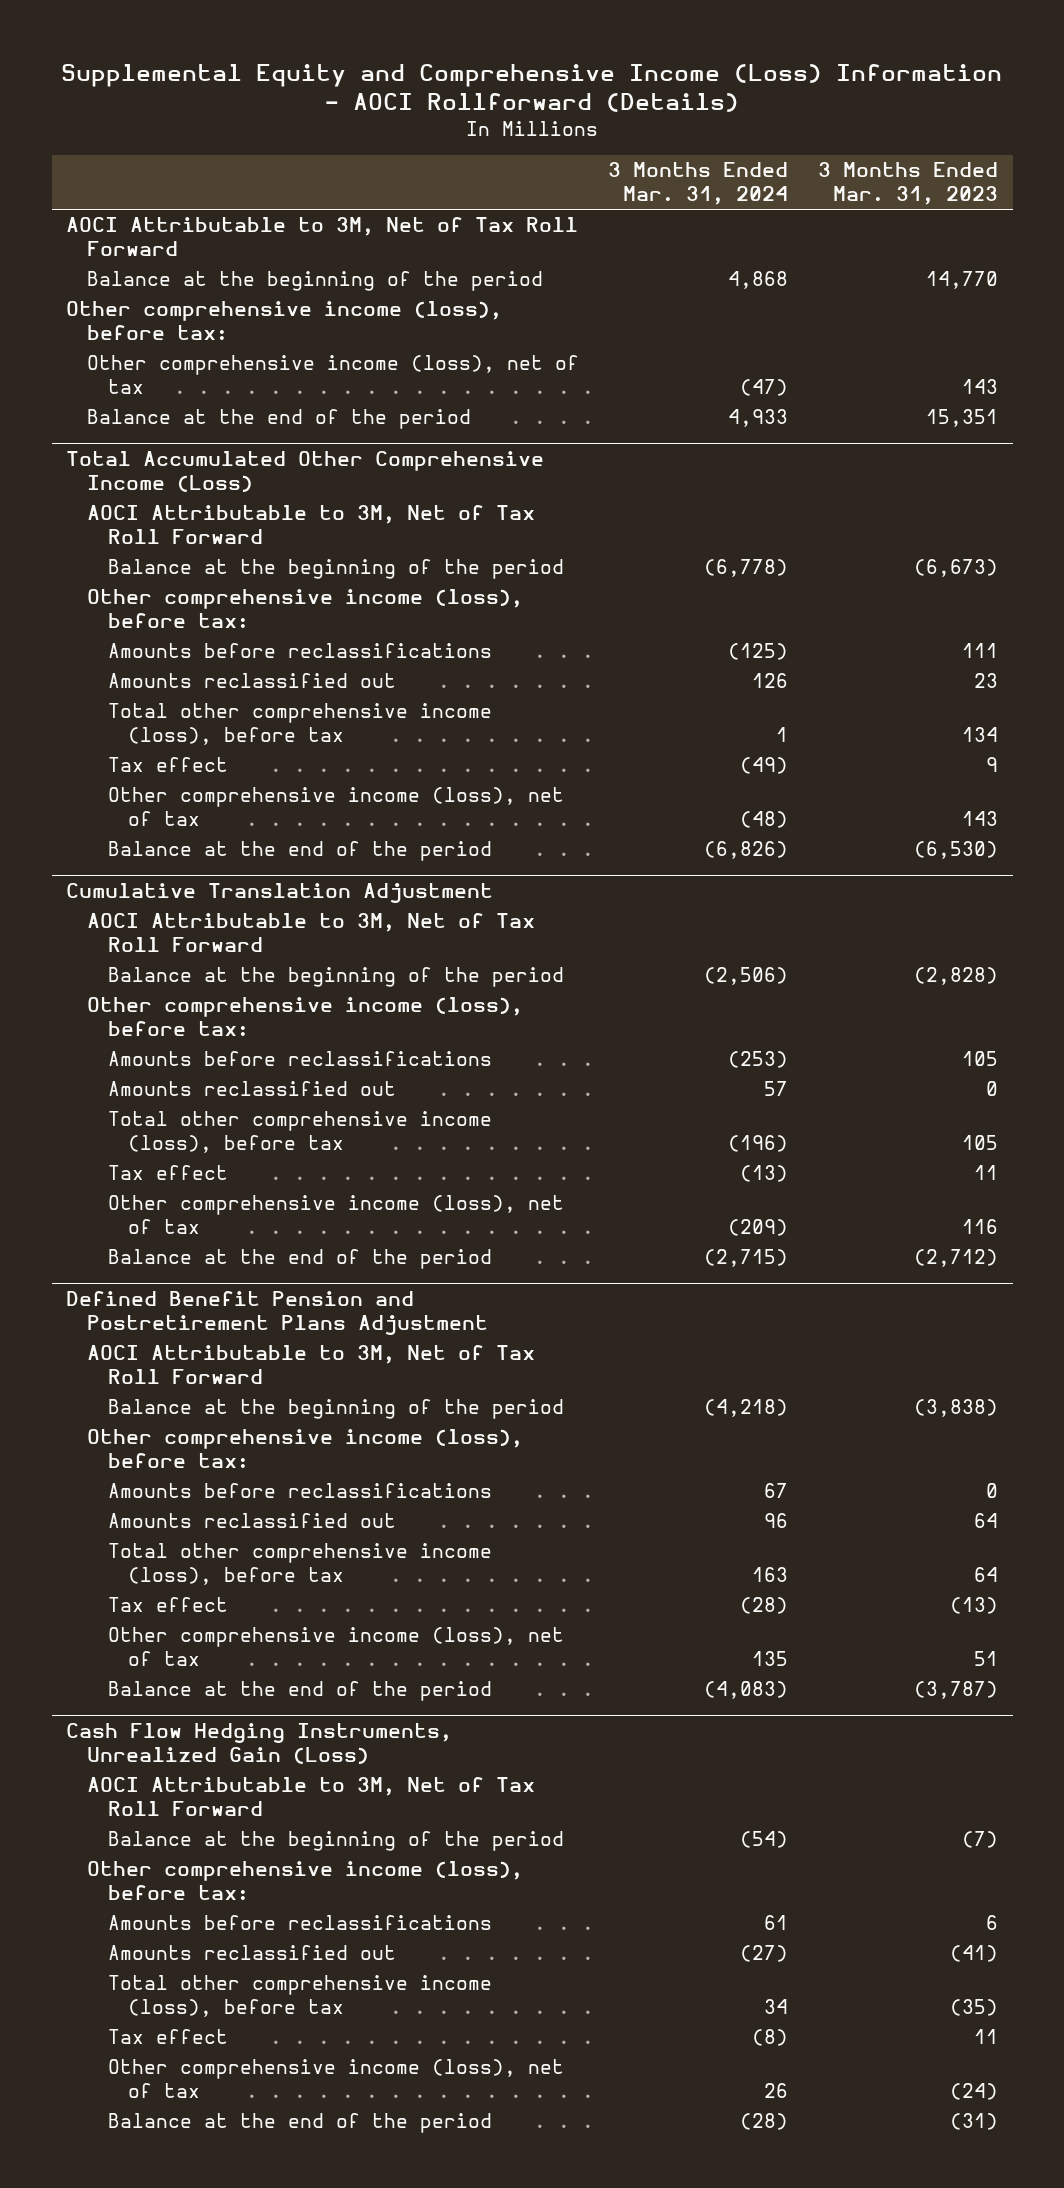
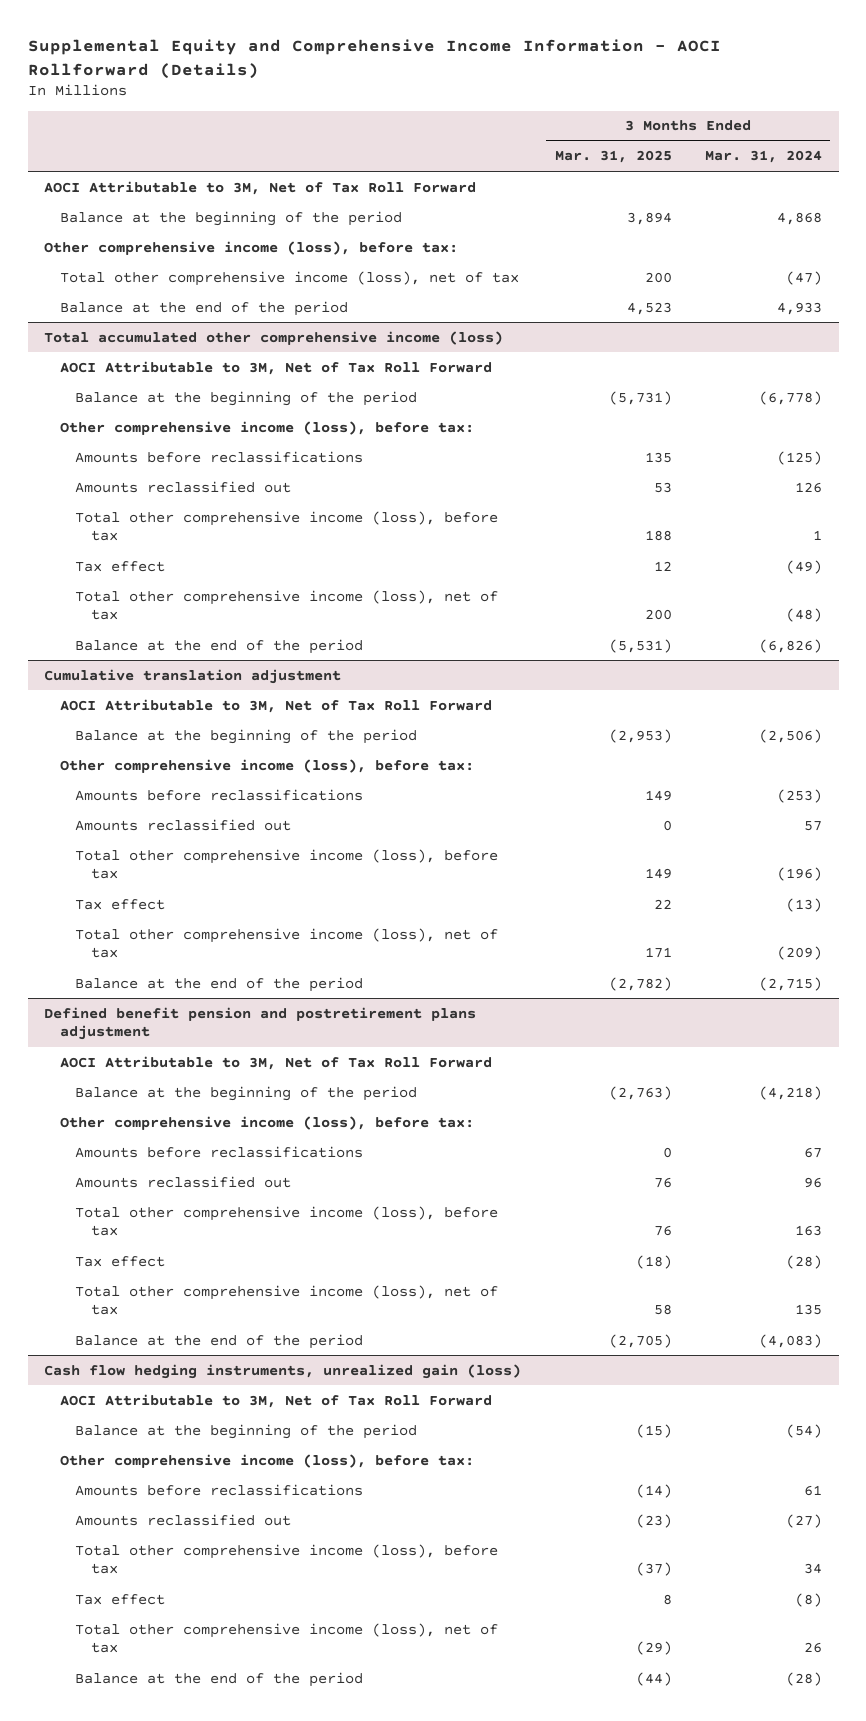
[61,64,1003,113] Supplemental Equity and Comprehensive Income (Loss) Information - AOCI Rollforward (Details) -> [27,39,721,79] Supplemental Equity and Comprehensive Income Information - AOCI Rollforward (Details)
[817,162,998,206] 3 Months Ended Mar. 31, 2023 -> none
none -> [554,150,672,164] Mar. 31, 2025
[86,355,579,395] Other comprehensive income (loss), net of tax -> [59,270,519,286] Total other comprehensive income (loss), net of tax
[66,451,545,492] Total Accumulated Other Comprehensive Income (Loss) -> [44,330,504,345] Total accumulated other comprehensive income (loss)
[107,787,564,827] Other comprehensive income (loss), net of tax -> [75,589,499,621] Total other comprehensive income (loss), net of tax
[66,883,494,904] Cumulative Translation Adjustment -> [44,668,342,684] Cumulative translation adjustment
[107,1195,564,1235] Other comprehensive income (loss), net of tax -> [75,927,499,959] Total other comprehensive income (loss), net of tax
[66,1291,488,1335] Defined Benefit Pension and Postretirement Plans Adjustment -> [44,1006,477,1041] Defined benefit pension and postretirement plans adjustment
[107,1627,564,1667] Other comprehensive income (loss), net of tax -> [75,1284,499,1316] Total other comprehensive income (loss), net of tax
[66,1723,453,1764] Cash Flow Hedging Instruments, Unrealized Gain (Loss) -> [44,1363,522,1379] Cash flow hedging instruments, unrealized gain (loss)
[107,2059,564,2099] Other comprehensive income (loss), net of tax -> [75,1622,499,1654] Total other comprehensive income (loss), net of tax

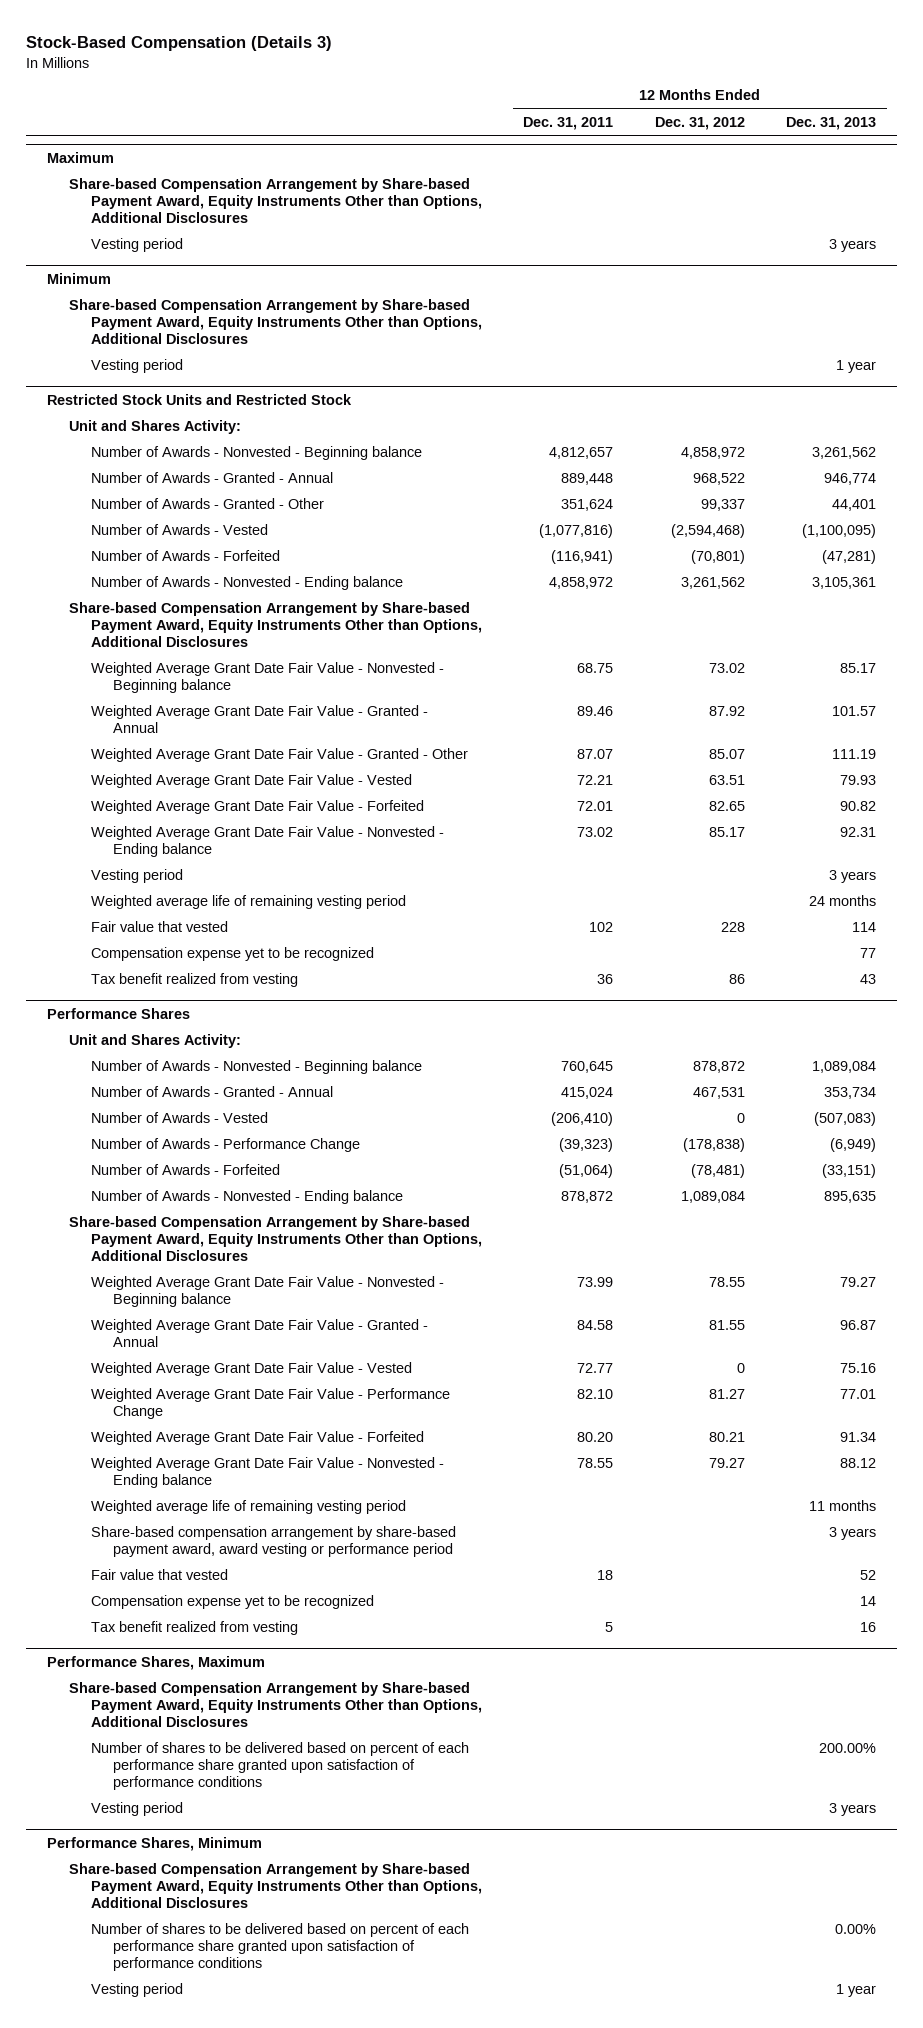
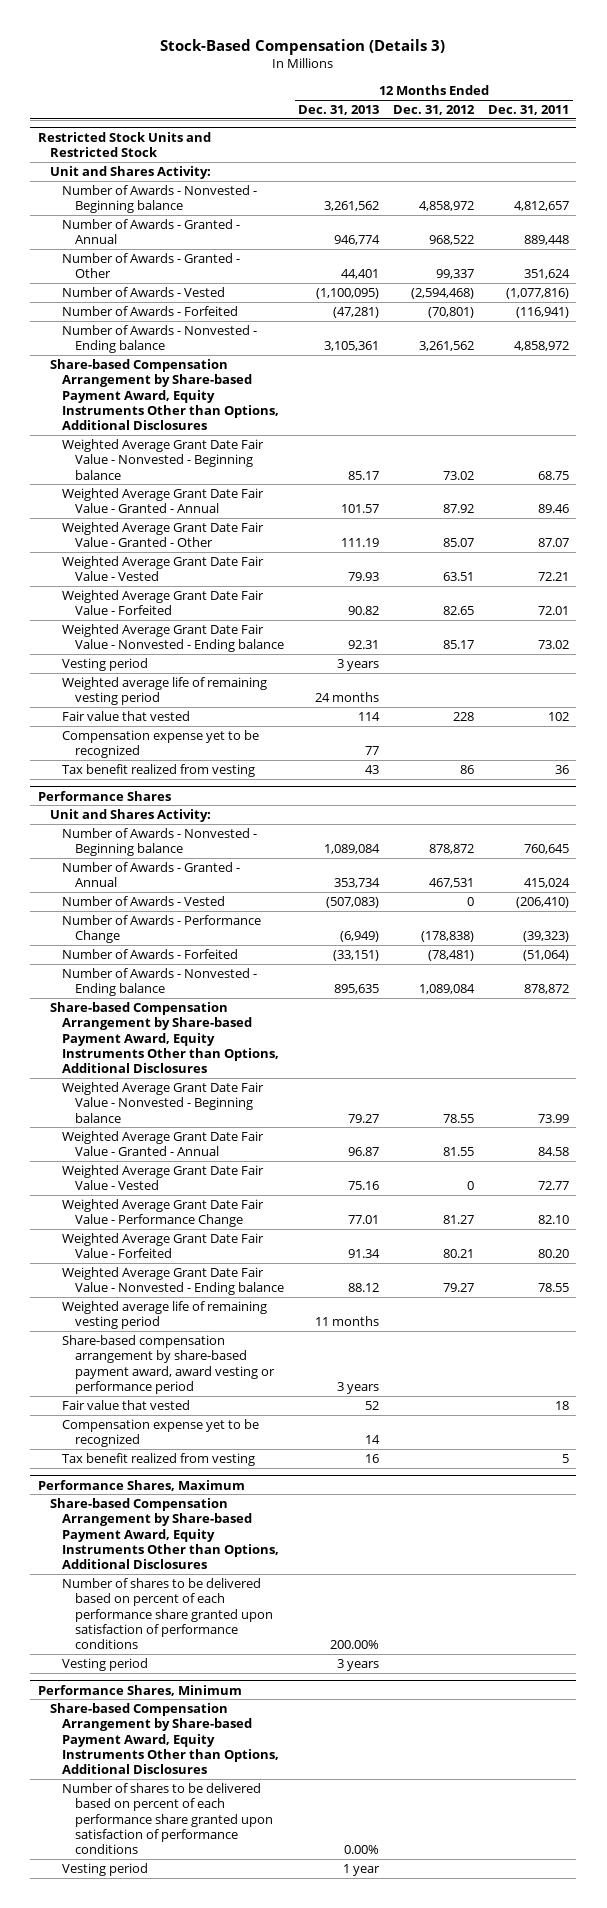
[46,151,114,163] Maximum -> none
[68,178,482,223] Share-based Compensation Arrangement by Share-based Payment Award, Equity Instruments Other than Options, Additional Disclosures -> none
[90,238,183,253] Vesting period -> none
[46,272,111,284] Minimum -> none
[68,299,482,344] Share-based Compensation Arrangement by Share-based Payment Award, Equity Instruments Other than Options, Additional Disclosures -> none
[90,359,183,374] Vesting period -> none

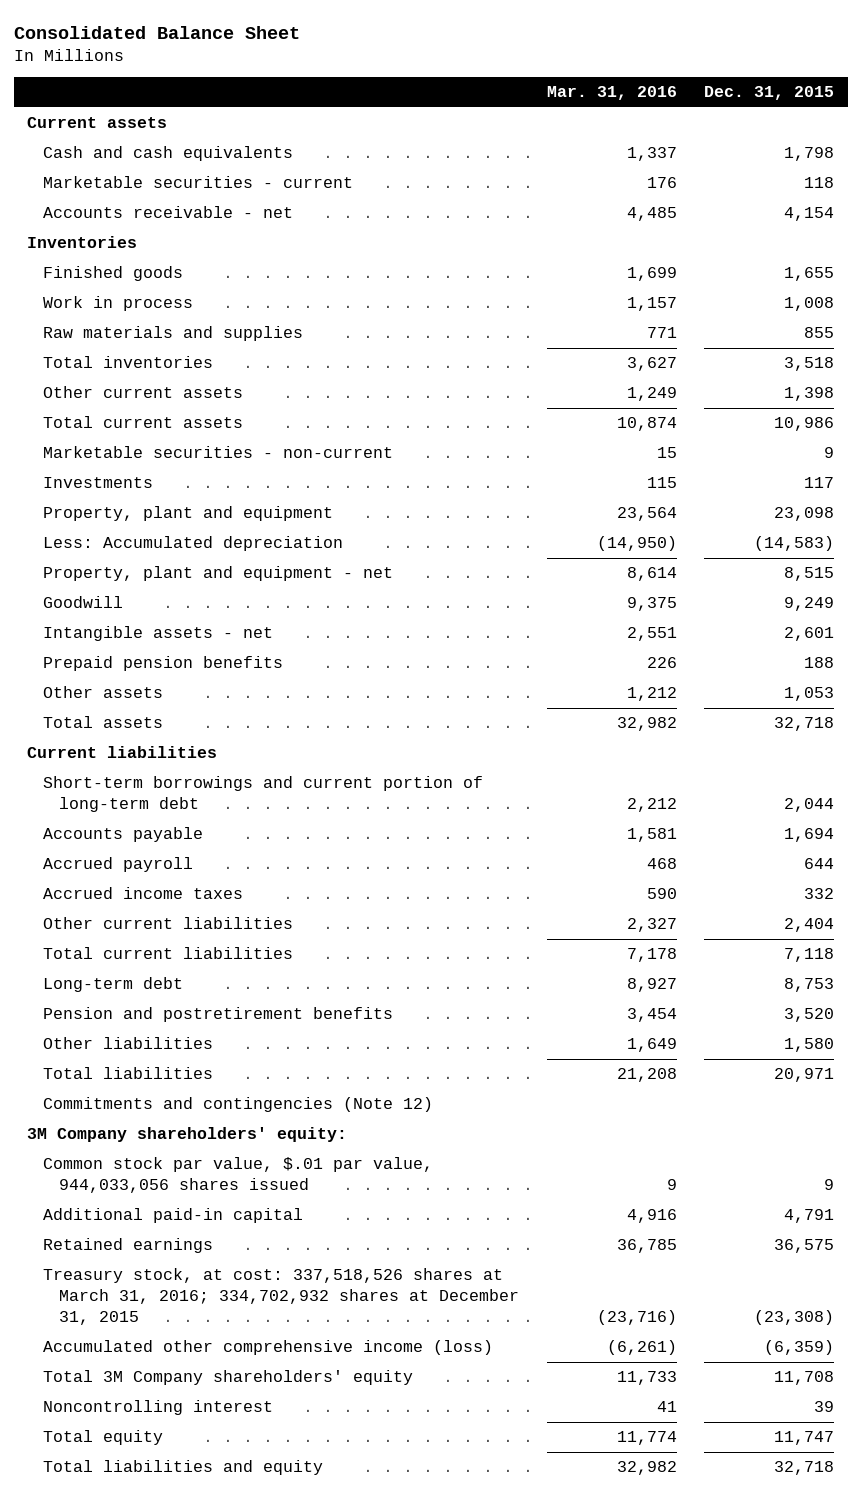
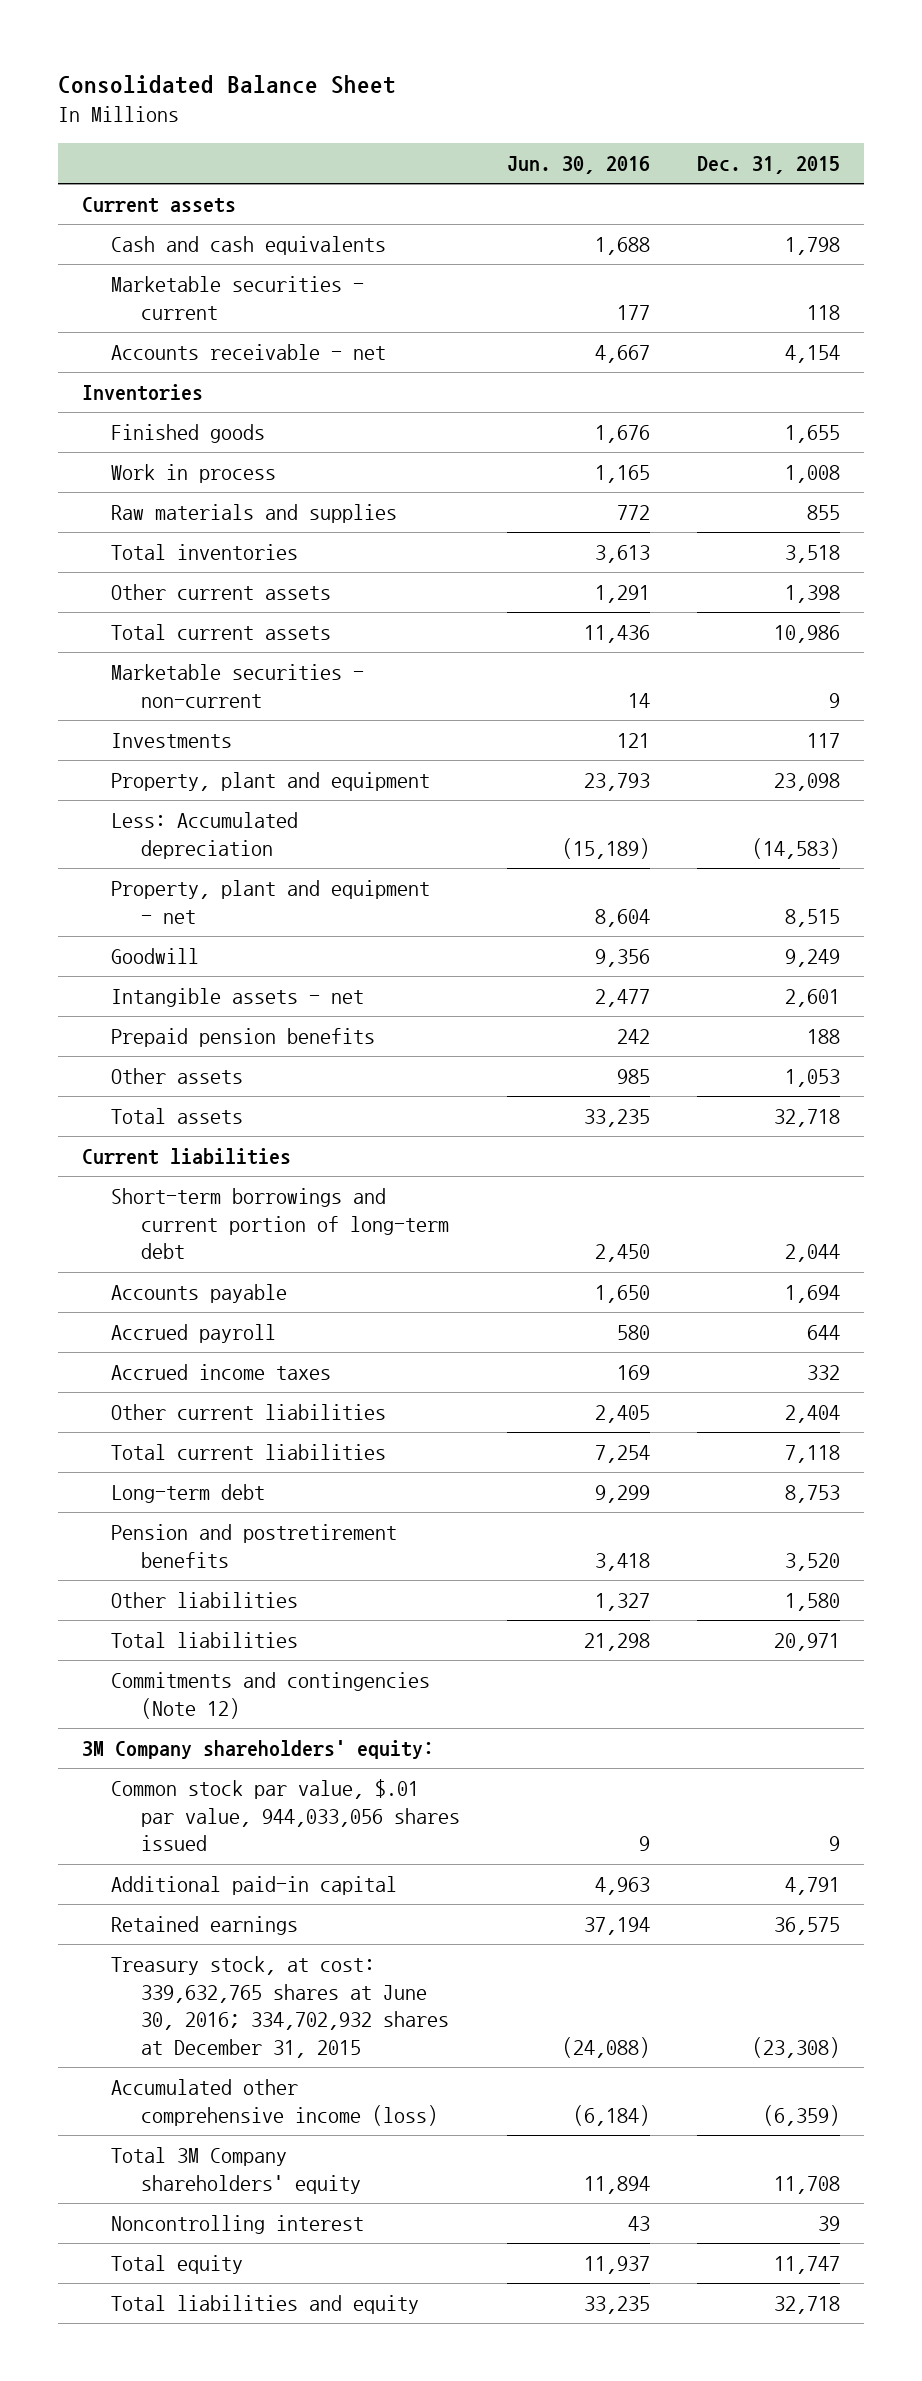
[546,86,677,101] Mar. 31, 2016 -> none
none -> [506,155,650,174] Jun. 30, 2016
[43,1268,519,1326] Treasury stock, at cost: 337,518,526 shares at March 31, 2016; 334,702,932 shares at December 31, 2015 -> [111,1956,449,2058] Treasury stock, at cost: 339,632,765 shares at June 30, 2016; 334,702,932 shares at December 31, 2015

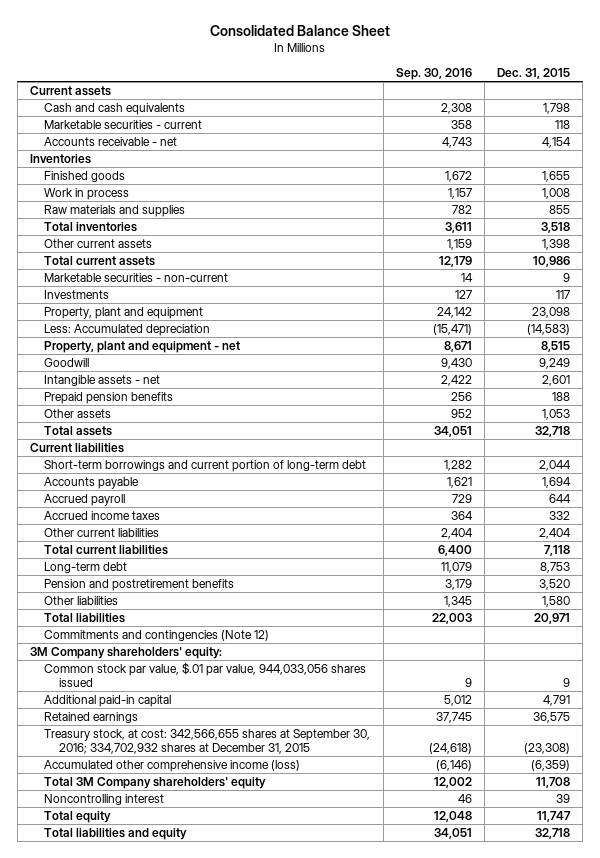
[506,155,650,174] Jun. 30, 2016 -> none
none -> [395,68,472,81] Sep. 30, 2016
[111,1956,449,2058] Treasury stock, at cost: 339,632,765 shares at June 30, 2016; 334,702,932 shares at December 31, 2015 -> [44,728,371,755] Treasury stock, at cost: 342,566,655 shares at September 30, 2016; 334,702,932 shares at December 31, 2015

